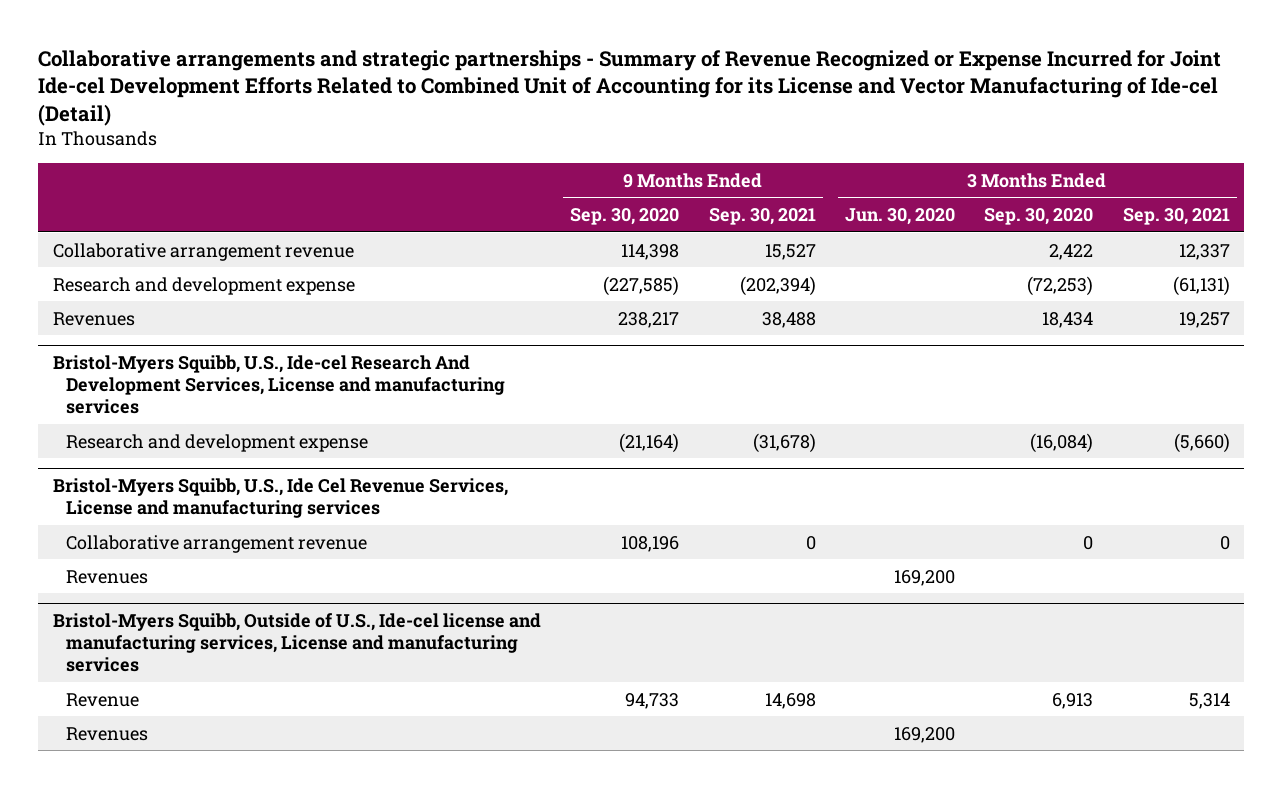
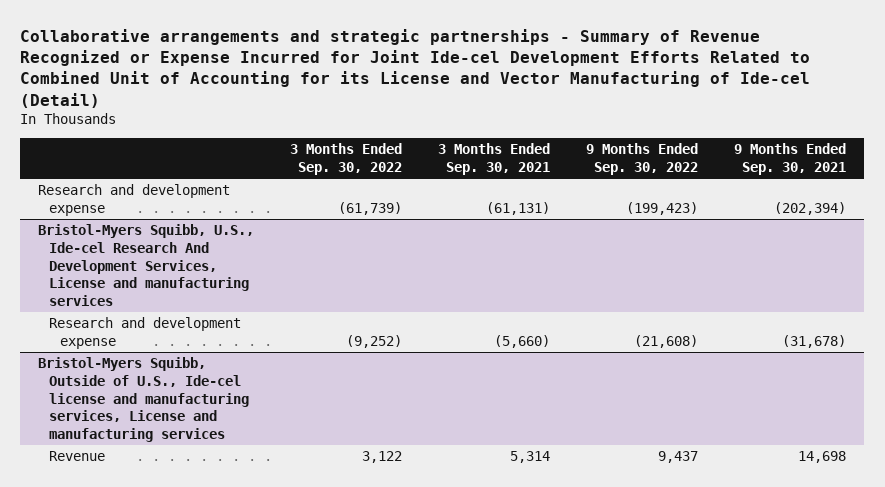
[570,207,680,225] Sep. 30, 2020 -> none
[845,207,956,225] Jun. 30, 2020 -> none
[984,207,1094,225] Sep. 30, 2020 -> none
none -> [290,143,403,175] 3 Months Ended Sep. 30, 2022
none -> [586,143,699,175] 9 Months Ended Sep. 30, 2022
[52,242,354,261] Collaborative arrangement revenue -> none
[52,311,135,326] Revenues -> none
[52,478,508,519] Bristol-Myers Squibb, U.S., Ide Cel Revenue Services, License and manufacturing services -> none
[65,534,367,553] Collaborative arrangement revenue -> none
[65,569,148,584] Revenues -> none
[65,726,148,741] Revenues -> none

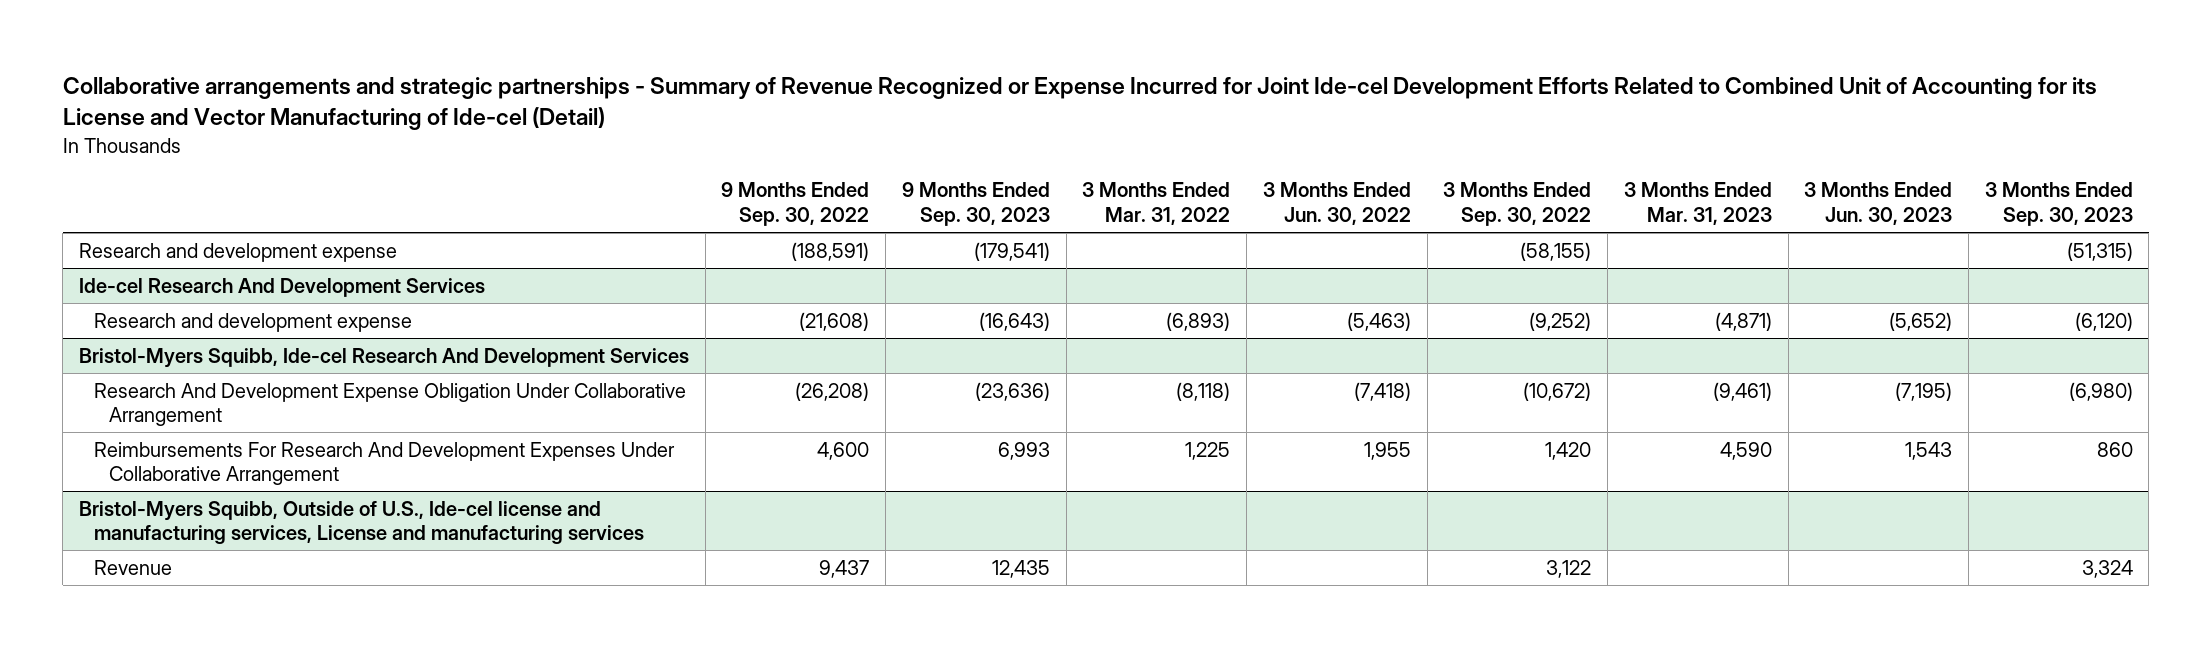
[438,143,551,175] 3 Months Ended Sep. 30, 2021 -> none
[734,143,847,175] 9 Months Ended Sep. 30, 2021 -> none
none -> [901,182,1050,227] 9 Months Ended Sep. 30, 2023
none -> [1082,182,1231,226] 3 Months Ended Mar. 31, 2022
none -> [1262,182,1411,226] 3 Months Ended Jun. 30, 2022
none -> [1623,182,1772,226] 3 Months Ended Mar. 31, 2023
none -> [1804,182,1953,226] 3 Months Ended Jun. 30, 2023
none -> [1984,182,2133,227] 3 Months Ended Sep. 30, 2023
[38,224,255,306] Bristol-Myers Squibb, U.S., Ide-cel Research And Development Services, License and manufacturing services -> none
[338,201,403,215] (61,739) -> [1520,241,1592,261] (58,155)
[626,201,699,215] (199,423) -> [791,241,870,261] (188,591)
none -> [79,277,486,297] Ide-cel Research And Development Services
none -> [79,347,690,368] Bristol-Myers Squibb, Ide-cel Research And Development Services
none -> [93,382,686,427] Research And Development Expense Obligation Under Collaborative Arrangement
none -> [93,441,675,486] Reimbursements For Research And Development Expenses Under Collaborative Arrangement

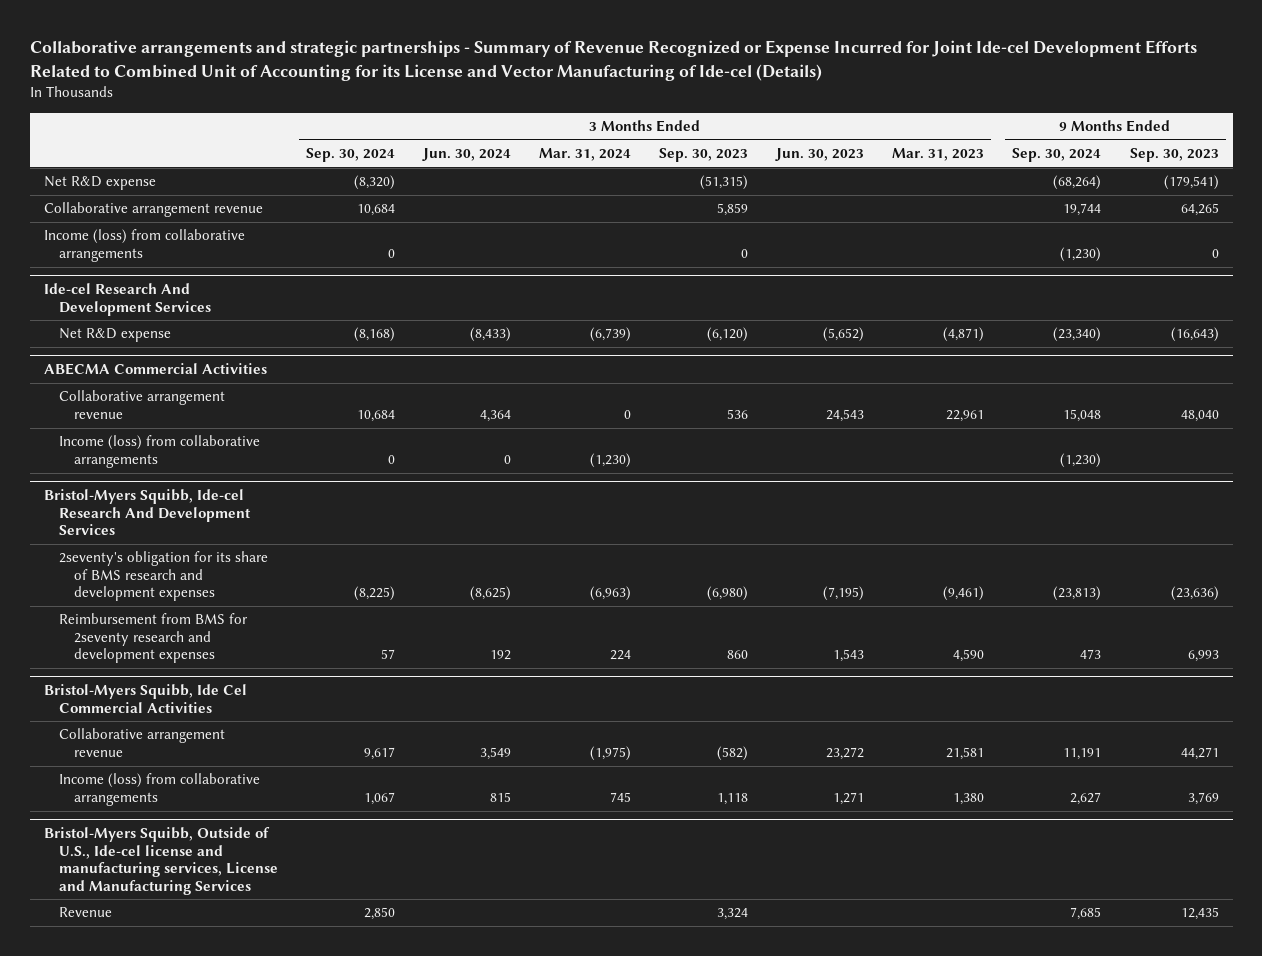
[62,77,2097,131] Collaborative arrangements and strategic partnerships - Summary of Revenue Recognized or Expense Incurred for Joint Ide-cel Development Efforts Related to Combined Unit of Accounting for its License and Vector Manufacturing of Ide-cel (Detail) -> [29,40,1197,81] Collaborative arrangements and strategic partnerships - Summary of Revenue Recognized or Expense Incurred for Joint Ide-cel Development Efforts Related to Combined Unit of Accounting for its License and Vector Manufacturing of Ide-cel (Details)
[721,182,870,227] 9 Months Ended Sep. 30, 2022 -> none
[1082,182,1231,226] 3 Months Ended Mar. 31, 2022 -> none
[1262,182,1411,226] 3 Months Ended Jun. 30, 2022 -> none
[1443,182,1592,227] 3 Months Ended Sep. 30, 2022 -> none
none -> [306,148,396,163] Sep. 30, 2024
none -> [422,148,512,162] Jun. 30, 2024
none -> [539,148,632,162] Mar. 31, 2024
none -> [1012,148,1102,163] Sep. 30, 2024
[79,242,398,262] Research and development expense -> [43,176,156,191] Net R&D expense
none -> [43,202,263,218] Collaborative arrangement revenue
none -> [43,229,245,262] Income (loss) from collaborative arrangements
[93,312,412,332] Research and development expense -> [59,328,172,343] Net R&D expense
none -> [43,363,267,376] ABECMA Commercial Activities
none -> [59,390,226,419] Collaborative arrangement revenue
none -> [59,435,261,468] Income (loss) from collaborative arrangements
[93,382,686,427] Research And Development Expense Obligation Under Collaborative Arrangement -> [59,551,269,602] 2seventy's obligation for its share of BMS research and development expenses
[93,441,675,486] Reimbursements For Research And Development Expenses Under Collaborative Arrangement -> [59,613,249,664] Reimbursement from BMS for 2seventy research and development expenses
none -> [43,684,247,713] Bristol-Myers Squibb, Ide Cel Commercial Activities
none -> [59,728,226,757] Collaborative arrangement revenue
none -> [59,773,261,806] Income (loss) from collaborative arrangements
[79,500,644,545] Bristol-Myers Squibb, Outside of U.S., Ide-cel license and manufacturing services, License and manufacturing services -> [43,827,279,895] Bristol-Myers Squibb, Outside of U.S., Ide-cel license and manufacturing services, License and Manufacturing Services

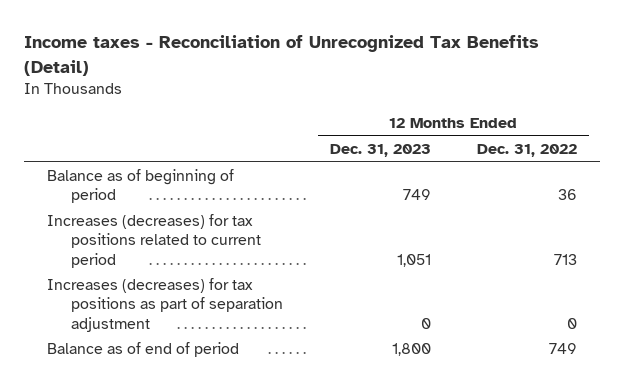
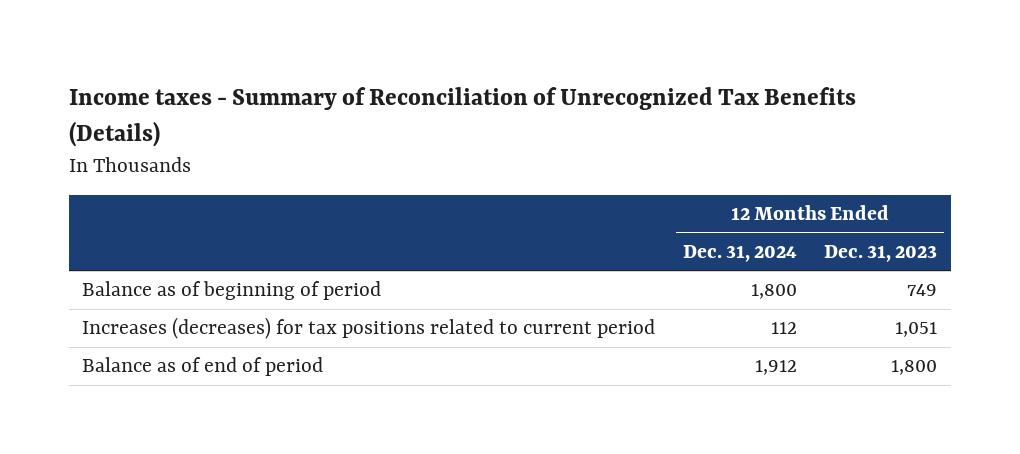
[23,35,539,76] Income taxes - Reconciliation of Unrecognized Tax Benefits (Detail) -> [68,86,856,147] Income taxes - Summary of Reconciliation of Unrecognized Tax Benefits (Details)
[477,144,578,158] Dec. 31, 2022 -> none
none -> [682,245,797,263] Dec. 31, 2024
[46,278,284,332] Increases (decreases) for tax positions as part of separation adjustment -> none

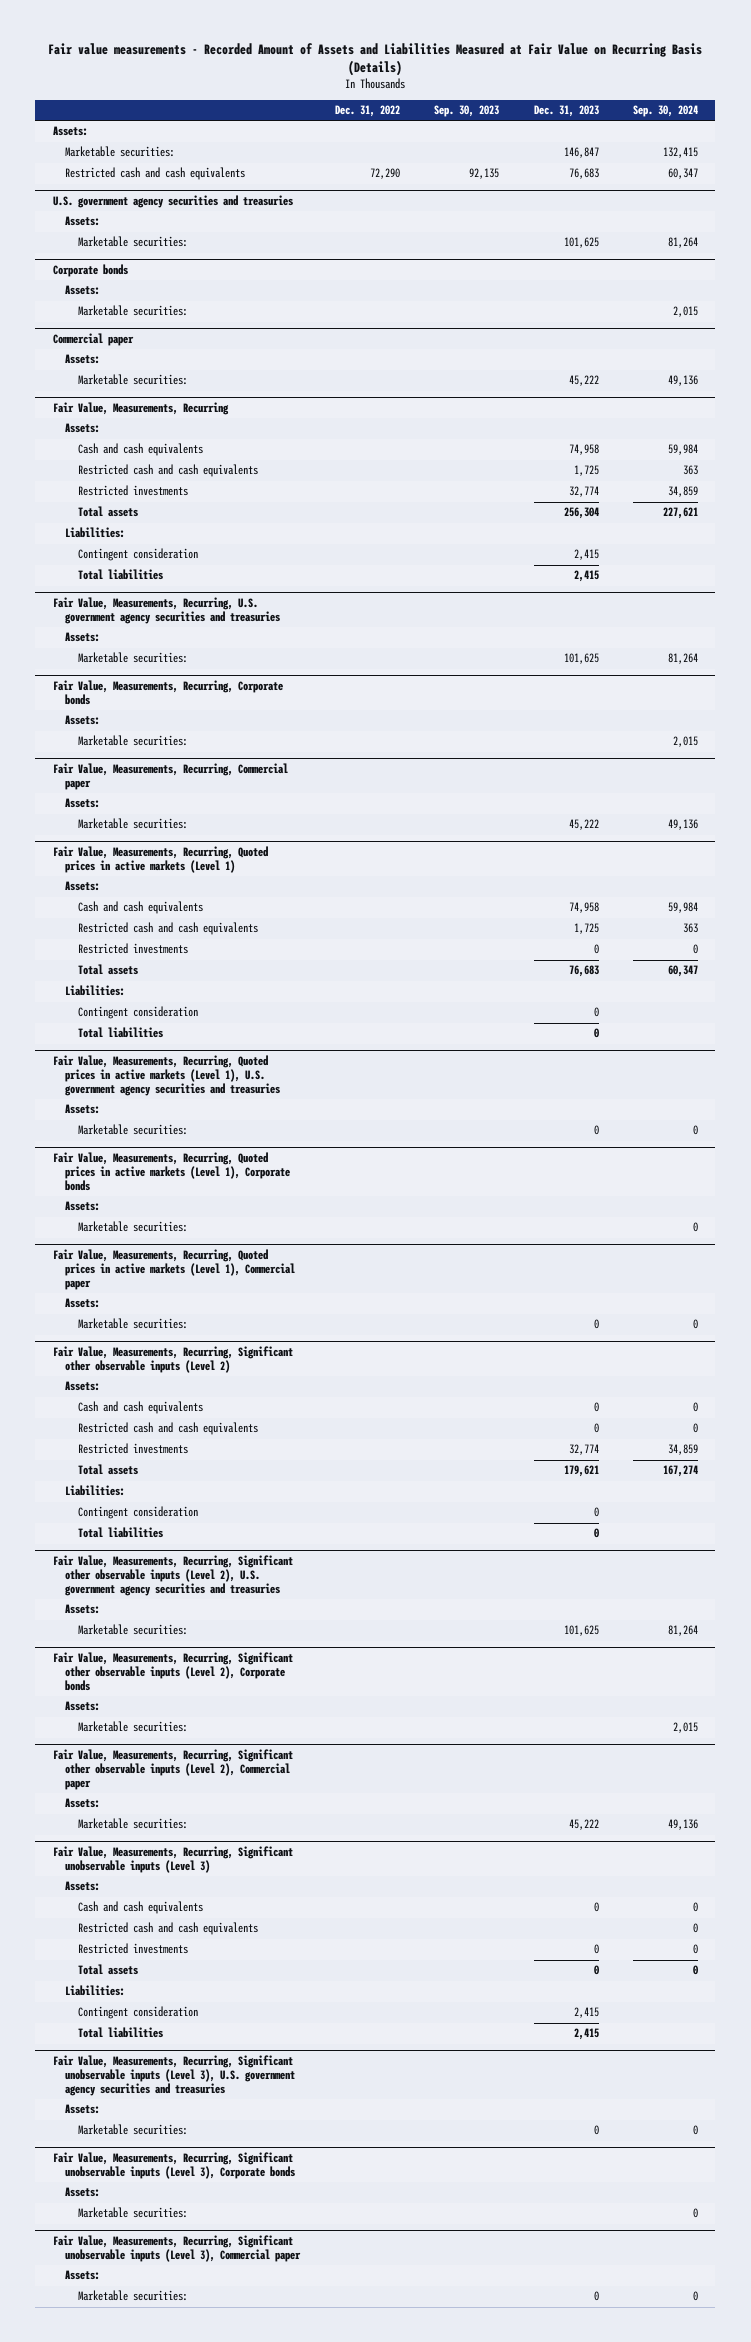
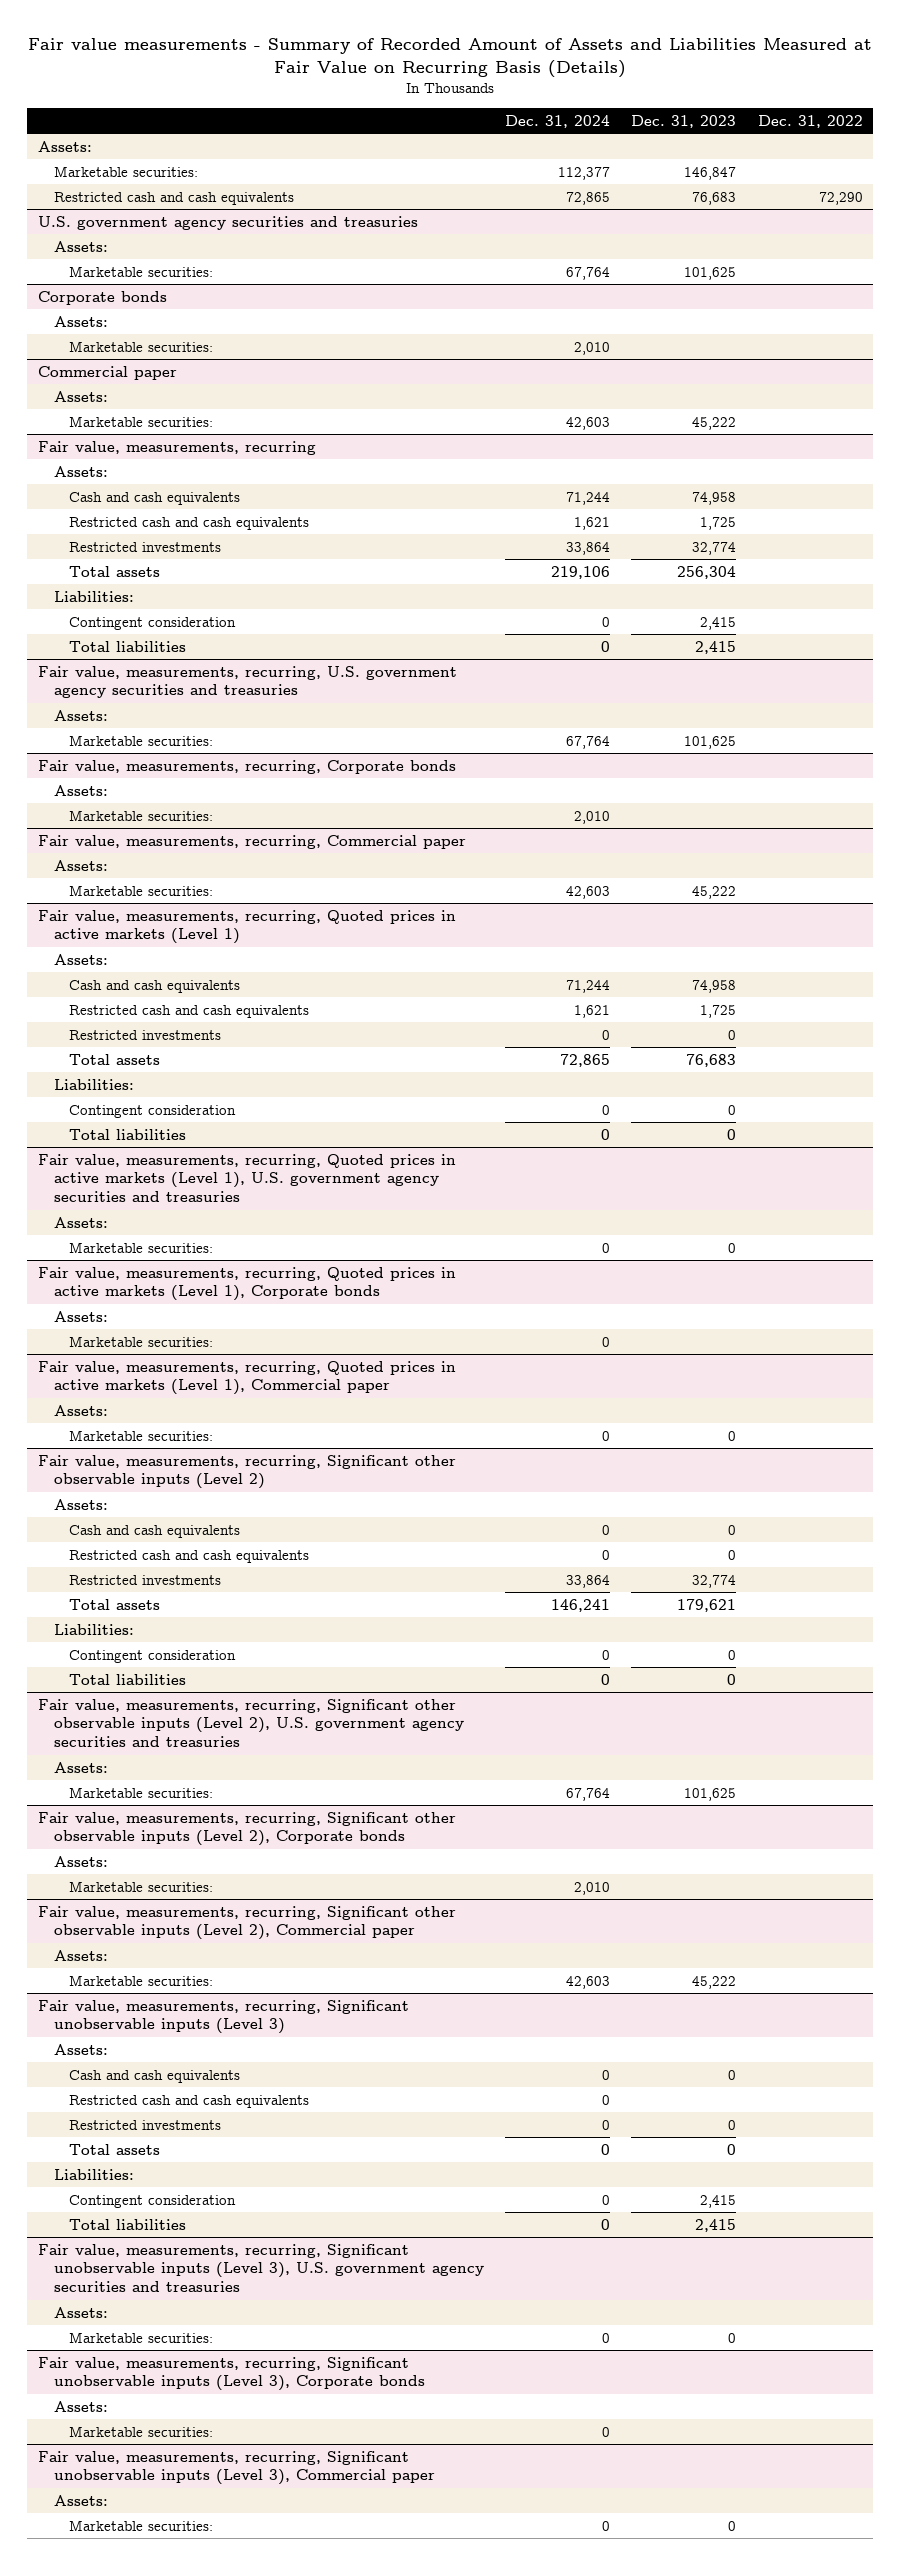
[48,42,703,77] Fair value measurements - Recorded Amount of Assets and Liabilities Measured at Fair Value on Recurring Basis (Details) -> [28,38,873,79] Fair value measurements - Summary of Recorded Amount of Assets and Liabilities Measured at Fair Value on Recurring Basis (Details)
[434,105,500,118] Sep. 30, 2023 -> none
[632,105,698,118] Sep. 30, 2024 -> none
none -> [504,114,610,128] Dec. 31, 2024
[52,402,229,416] Fair Value, Measurements, Recurring -> [38,440,317,455] Fair value, measurements, recurring
[52,597,281,624] Fair Value, Measurements, Recurring, U.S. government agency securities and treasuries -> [38,665,458,699] Fair value, measurements, recurring, U.S. government agency securities and treasuries
[52,680,283,705] Fair Value, Measurements, Recurring, Corporate bonds -> [38,759,457,774] Fair value, measurements, recurring, Corporate bonds
[52,763,288,790] Fair Value, Measurements, Recurring, Commercial paper -> [38,834,467,849] Fair value, measurements, recurring, Commercial paper
[52,846,268,873] Fair Value, Measurements, Recurring, Quoted prices in active markets (Level 1) -> [38,909,457,945] Fair value, measurements, recurring, Quoted prices in active markets (Level 1)
[52,1055,281,1096] Fair Value, Measurements, Recurring, Quoted prices in active markets (Level 1), U.S. government agency securities and treasuries -> [38,1153,457,1203] Fair value, measurements, recurring, Quoted prices in active markets (Level 1), U.S. government agency securities and treasuries
[52,1152,291,1191] Fair Value, Measurements, Recurring, Quoted prices in active markets (Level 1), Corporate bonds -> [38,1266,457,1302] Fair value, measurements, recurring, Quoted prices in active markets (Level 1), Corporate bonds
[52,1249,296,1290] Fair Value, Measurements, Recurring, Quoted prices in active markets (Level 1), Commercial paper -> [38,1360,457,1396] Fair value, measurements, recurring, Quoted prices in active markets (Level 1), Commercial paper
[52,1346,293,1373] Fair Value, Measurements, Recurring, Significant other observable inputs (Level 2) -> [38,1454,457,1490] Fair value, measurements, recurring, Significant other observable inputs (Level 2)
[52,1555,293,1596] Fair Value, Measurements, Recurring, Significant other observable inputs (Level 2), U.S. government agency securities and treasuries -> [38,1698,464,1748] Fair value, measurements, recurring, Significant other observable inputs (Level 2), U.S. government agency securities and treasuries
[52,1652,293,1691] Fair Value, Measurements, Recurring, Significant other observable inputs (Level 2), Corporate bonds -> [38,1811,457,1847] Fair value, measurements, recurring, Significant other observable inputs (Level 2), Corporate bonds
[52,1749,293,1790] Fair Value, Measurements, Recurring, Significant other observable inputs (Level 2), Commercial paper -> [38,1905,457,1941] Fair value, measurements, recurring, Significant other observable inputs (Level 2), Commercial paper
[52,1846,293,1873] Fair Value, Measurements, Recurring, Significant unobservable inputs (Level 3) -> [38,1999,410,2035] Fair value, measurements, recurring, Significant unobservable inputs (Level 3)
[52,2055,296,2096] Fair Value, Measurements, Recurring, Significant unobservable inputs (Level 3), U.S. government agency securities and treasuries -> [38,2243,484,2293] Fair value, measurements, recurring, Significant unobservable inputs (Level 3), U.S. government agency securities and treasuries
[52,2152,296,2179] Fair Value, Measurements, Recurring, Significant unobservable inputs (Level 3), Corporate bonds -> [38,2356,425,2392] Fair value, measurements, recurring, Significant unobservable inputs (Level 3), Corporate bonds
[52,2235,302,2262] Fair Value, Measurements, Recurring, Significant unobservable inputs (Level 3), Commercial paper -> [38,2450,435,2486] Fair value, measurements, recurring, Significant unobservable inputs (Level 3), Commercial paper

